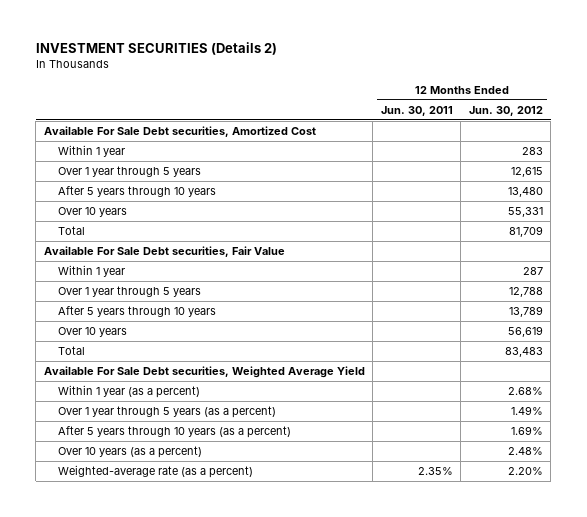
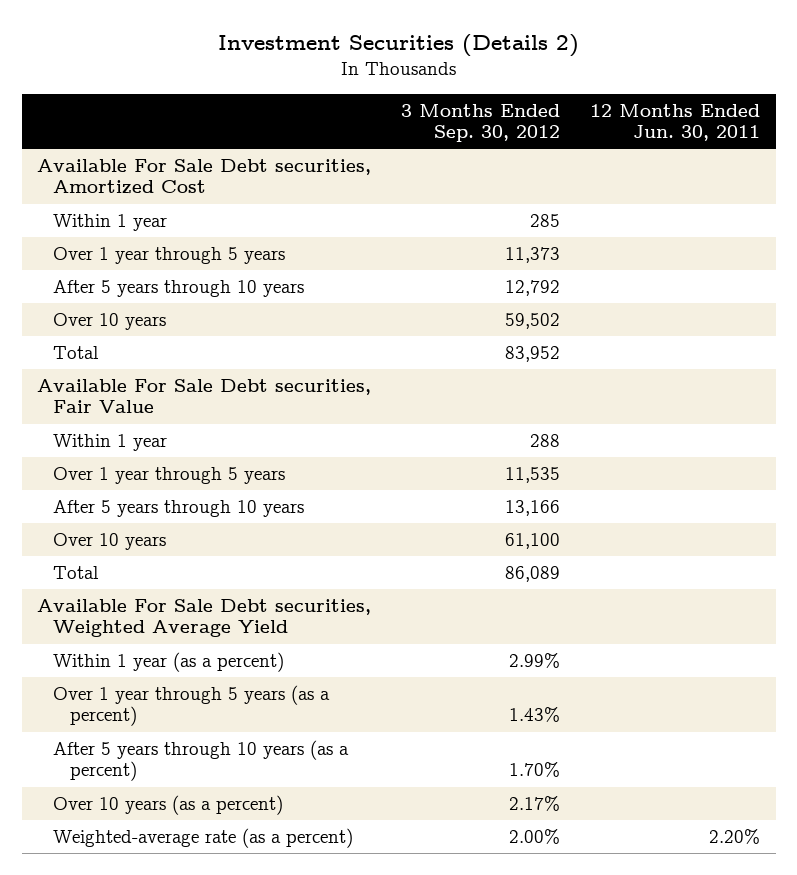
[35,42,277,56] INVESTMENT SECURITIES (Details 2) -> [217,34,579,58] Investment Securities (Details 2)
[468,105,543,116] Jun. 30, 2012 -> none
none -> [401,103,561,143] 3 Months Ended Sep. 30, 2012
[417,467,453,476] 2.35% -> [709,828,761,844] 2.20%

